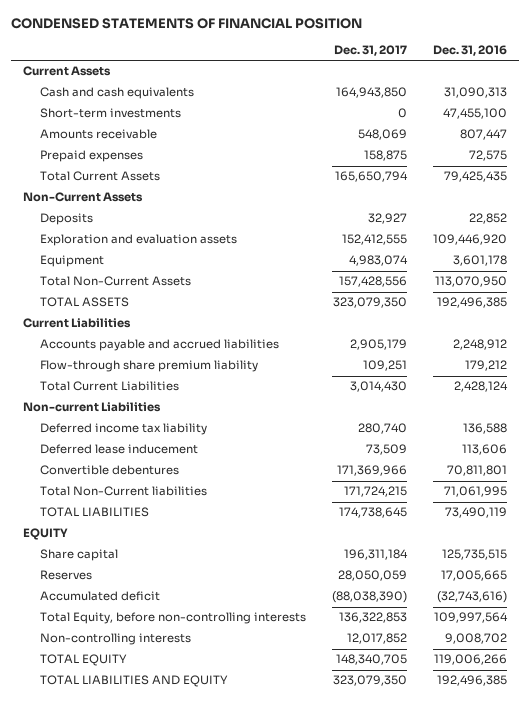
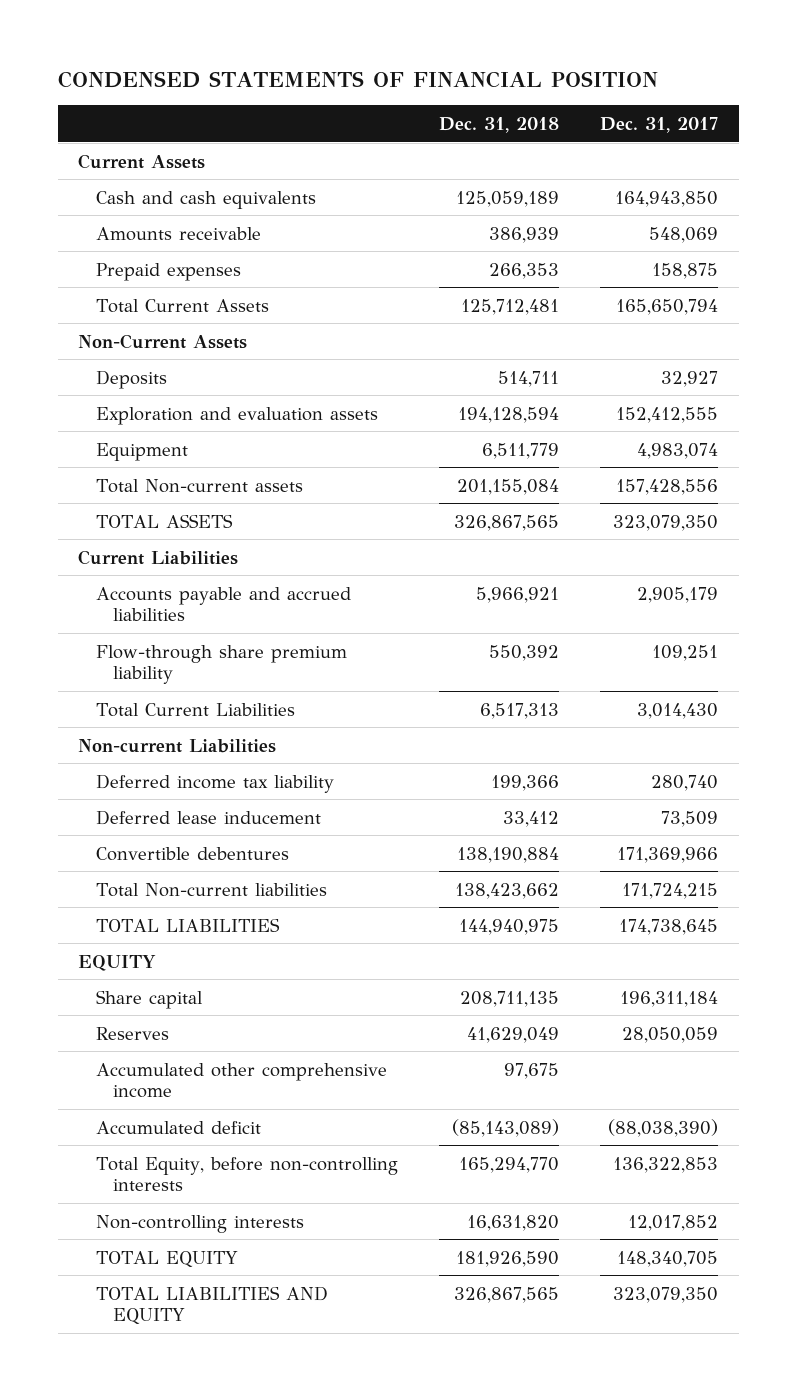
[432,45,507,57] Dec. 31, 2016 -> none
none -> [438,116,559,133] Dec. 31, 2018
[40,108,182,119] Short-term investments -> none
[40,276,192,287] Total Non-Current Assets -> [95,478,303,493] Total Non-current assets
[40,486,208,497] Total Non-Current liabilities -> [95,882,327,897] Total Non-current liabilities
none -> [95,1062,387,1099] Accumulated other comprehensive income

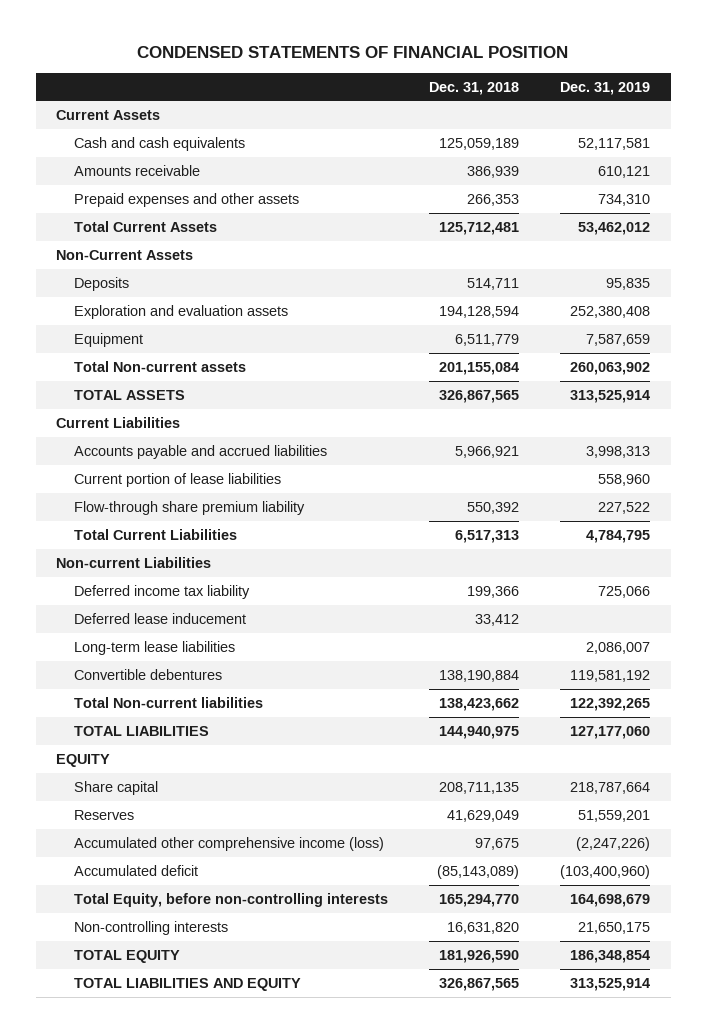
[600,116,719,133] Dec. 31, 2017 -> none
none -> [560,81,651,95] Dec. 31, 2019
[95,262,241,281] Prepaid expenses -> [73,192,299,207] Prepaid expenses and other assets
none -> [73,472,281,487] Current portion of lease liabilities
none -> [73,640,235,655] Long-term lease liabilities
[95,1062,387,1099] Accumulated other comprehensive income -> [73,836,384,851] Accumulated other comprehensive income (loss)

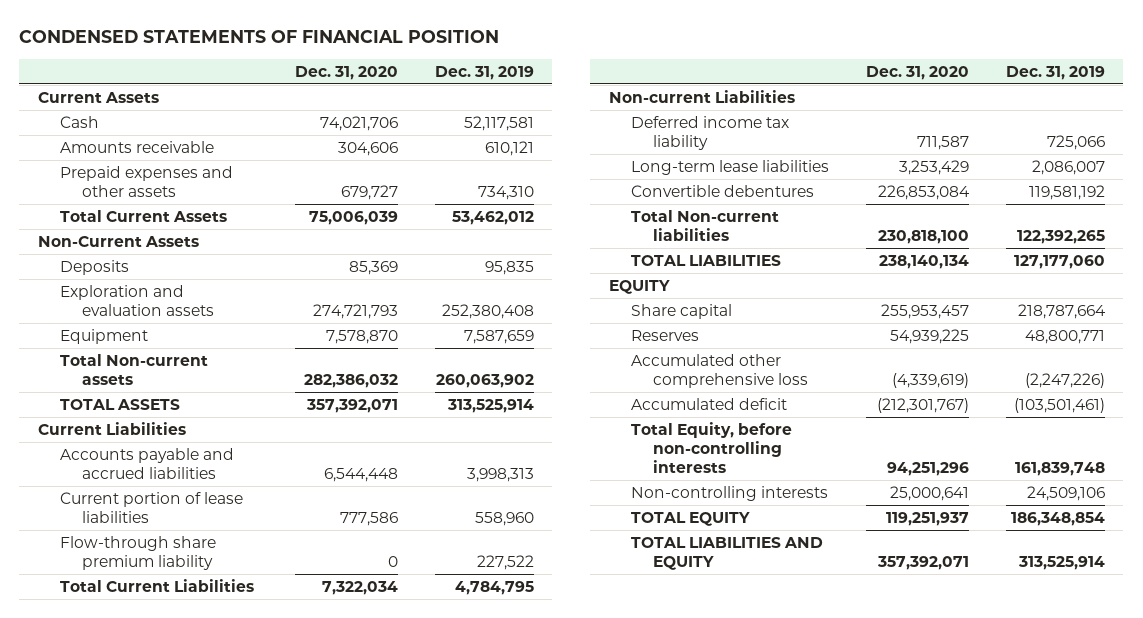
[429,81,520,95] Dec. 31, 2018 -> none
none -> [294,65,398,80] Dec. 31, 2020
[73,136,245,151] Cash and cash equivalents -> [59,115,99,128] Cash
[73,612,246,624] Deferred lease inducement -> none
[578,809,651,822] 51,559,201 -> [1024,329,1105,344] 48,800,771
[73,836,384,851] Accumulated other comprehensive income (loss) -> [630,353,809,388] Accumulated other comprehensive loss
[560,864,651,879] (103,400,960) -> [1013,397,1105,413] (103,501,461)
[570,893,651,907] 164,698,679 -> [1014,461,1105,476] 161,839,748
[578,921,651,934] 21,650,175 -> [1026,485,1105,501] 24,509,106

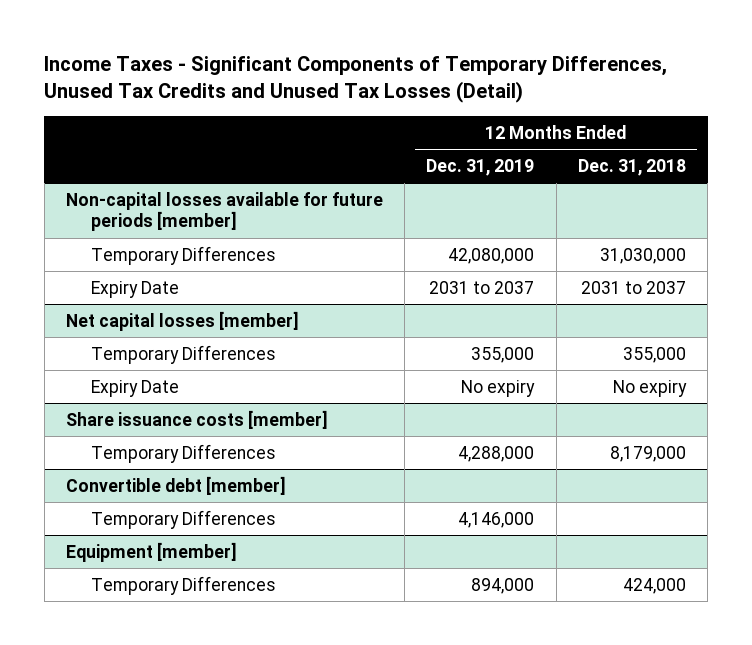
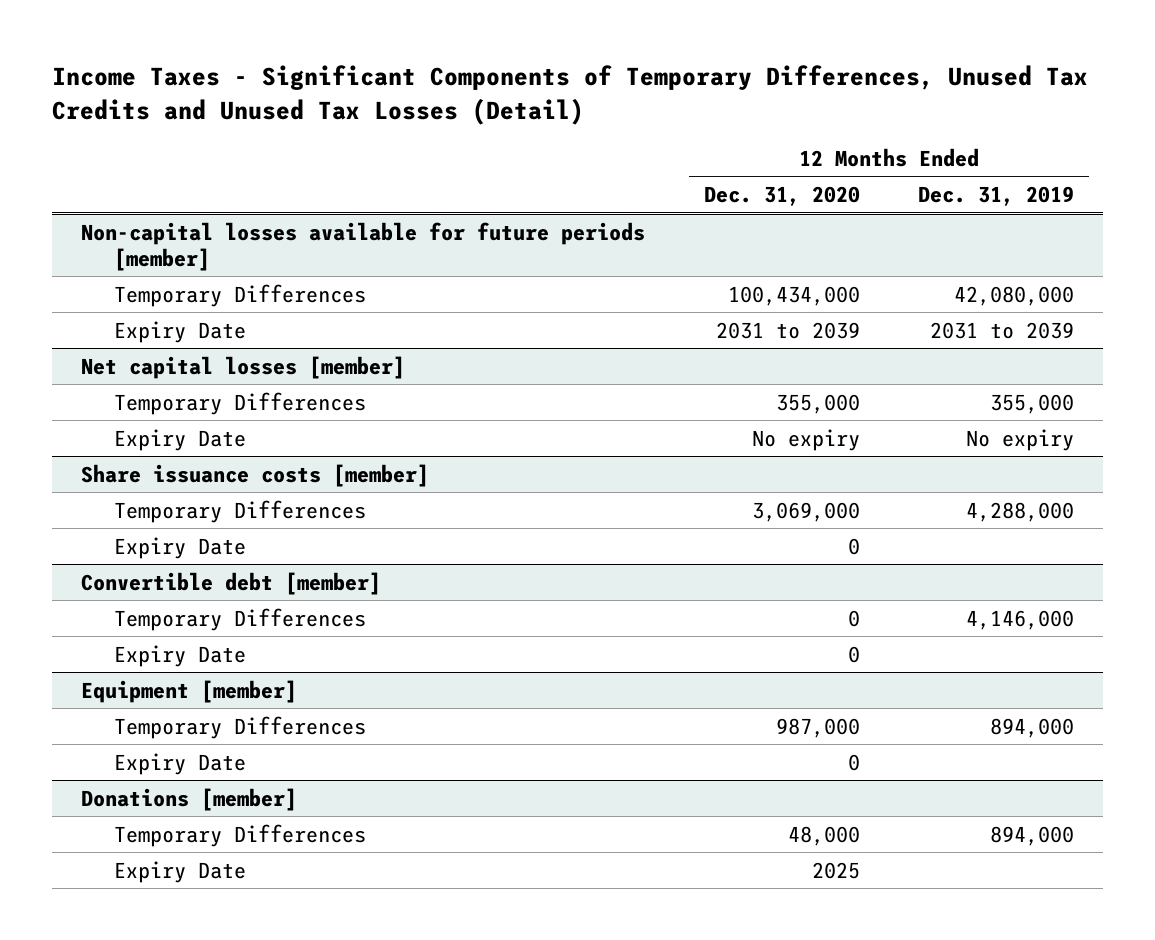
[577,158,686,176] Dec. 31, 2018 -> none
none -> [703,186,860,207] Dec. 31, 2020
[429,280,535,294] 2031 to 2037 -> [929,321,1074,339] 2031 to 2039
none -> [113,536,246,559] Expiry Date
none -> [113,644,246,667] Expiry Date
none -> [113,752,246,775] Expiry Date
none -> [81,787,298,811] Donations [member]
none -> [113,823,366,847] Temporary Differences
none -> [113,860,246,883] Expiry Date

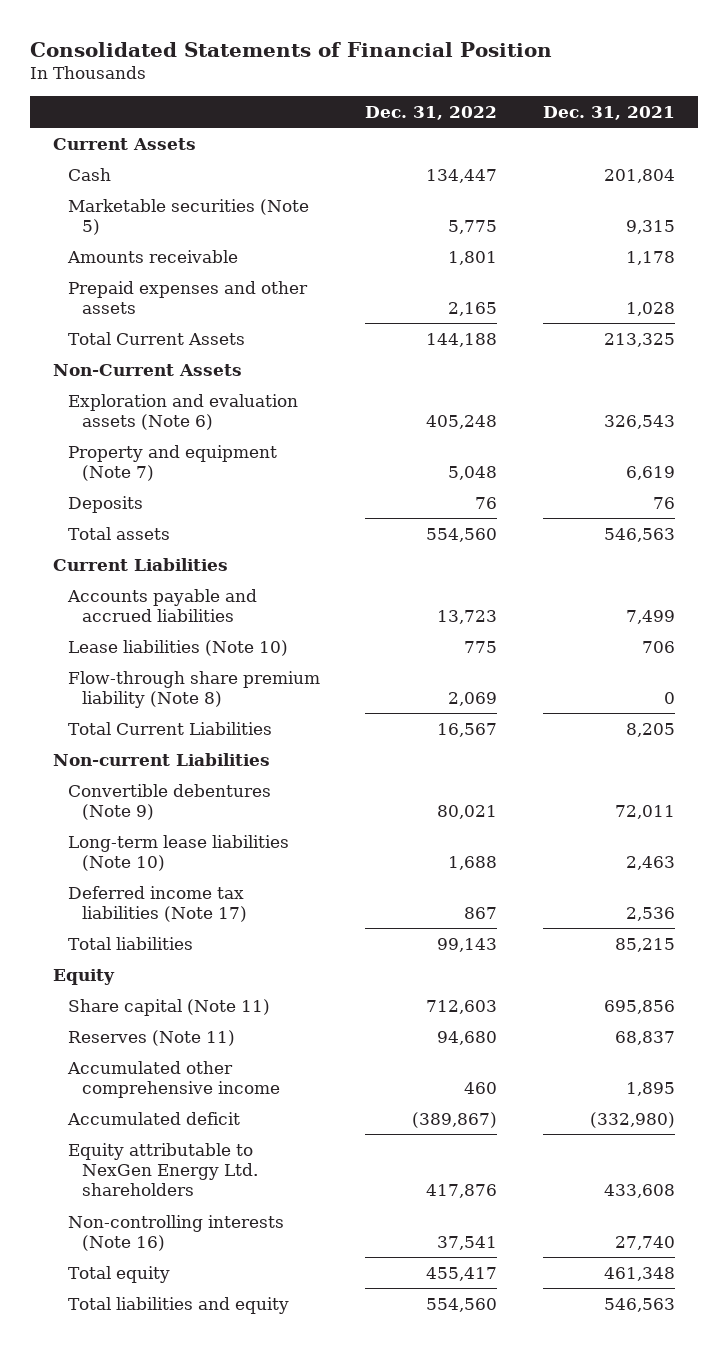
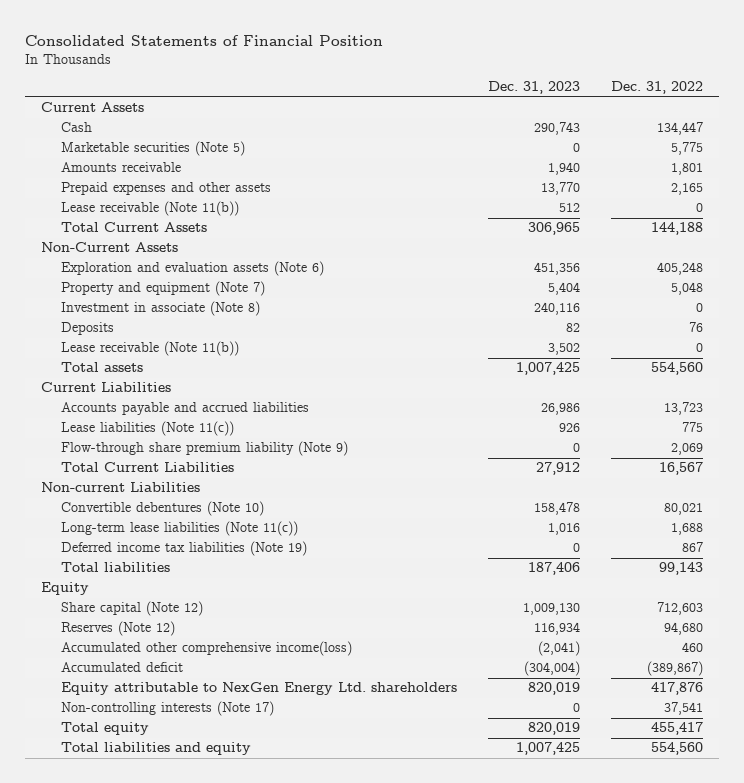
[543,105,676,120] Dec. 31, 2021 -> none
none -> [488,81,581,95] Dec. 31, 2023
none -> [61,201,240,217] Lease receivable (Note 11(b))
none -> [61,301,261,317] Investment in associate (Note 8)
none -> [61,341,240,357] Lease receivable (Note 11(b))
[67,639,288,656] Lease liabilities (Note 10) -> [61,421,235,437] Lease liabilities (Note 11(c))
[67,670,320,708] Flow-through share premium liability (Note 8) -> [61,441,349,457] Flow-through share premium liability (Note 9)
[67,783,271,820] Convertible debentures (Note 9) -> [61,501,265,517] Convertible debentures (Note 10)
[67,834,289,871] Long-term lease liabilities (Note 10) -> [61,521,299,537] Long-term lease liabilities (Note 11(c))
[67,885,248,922] Deferred income tax liabilities (Note 17) -> [61,541,308,557] Deferred income tax liabilities (Note 19)
[67,998,270,1016] Share capital (Note 11) -> [61,601,204,617] Share capital (Note 12)
[67,1029,235,1046] Reserves (Note 11) -> [61,621,176,637] Reserves (Note 12)
[66,1060,281,1098] Accumulated other comprehensive income -> [61,641,353,657] Accumulated other comprehensive income(loss)
[67,1214,284,1251] Non-controlling interests (Note 16) -> [61,701,275,717] Non-controlling interests (Note 17)

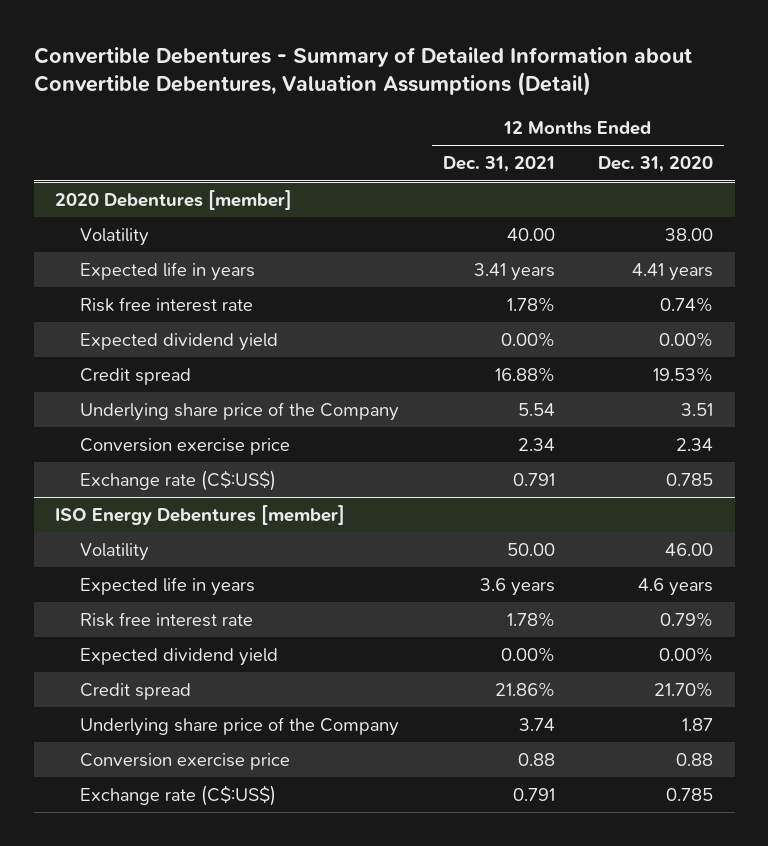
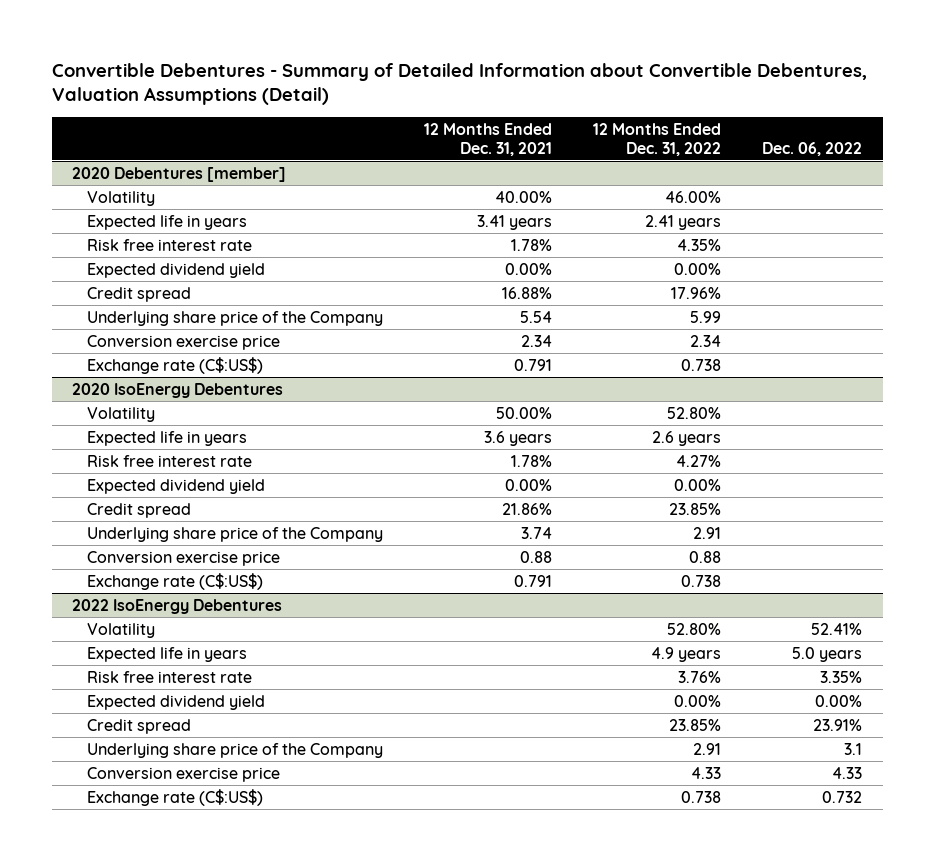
[598,156,714,173] Dec. 31, 2020 -> none
none -> [593,122,722,156] 12 Months Ended Dec. 31, 2022
none -> [762,141,863,156] Dec. 06, 2022
[506,227,555,241] 40.00 -> [494,190,552,203] 40.00%
[55,504,346,525] ISO Energy Debentures [member] -> none
none -> [72,382,284,398] 2020 IsoEnergy Debentures
[506,542,555,556] 50.00 -> [495,406,552,419] 50.00%
none -> [72,598,283,614] 2022 IsoEnergy Debentures
none -> [86,622,155,638] Volatility
none -> [86,646,247,662] Expected life in years
none -> [86,670,252,683] Risk free interest rate
none -> [86,694,265,710] Expected dividend yield
none -> [86,718,191,734] Credit spread
none -> [86,742,383,758] Underlying share price of the Company
none -> [86,766,280,782] Conversion exercise price
none -> [86,788,263,806] Exchange rate (C$:US$)

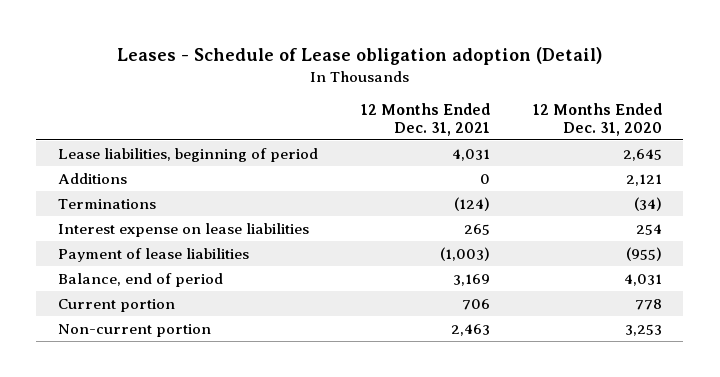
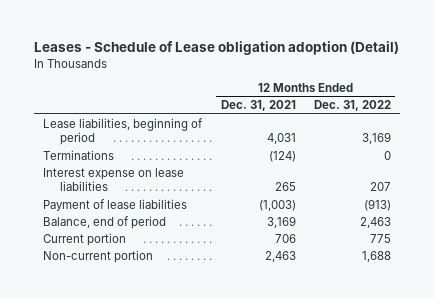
[532,102,662,136] 12 Months Ended Dec. 31, 2020 -> none
none -> [313,100,391,112] Dec. 31, 2022
[57,172,127,184] Additions -> none

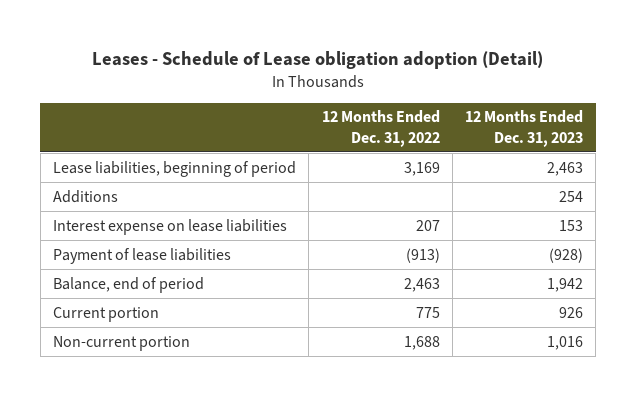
[220,100,296,112] Dec. 31, 2021 -> none
none -> [465,110,584,147] 12 Months Ended Dec. 31, 2023
[43,149,115,160] Terminations -> none
none -> [53,189,119,203] Additions

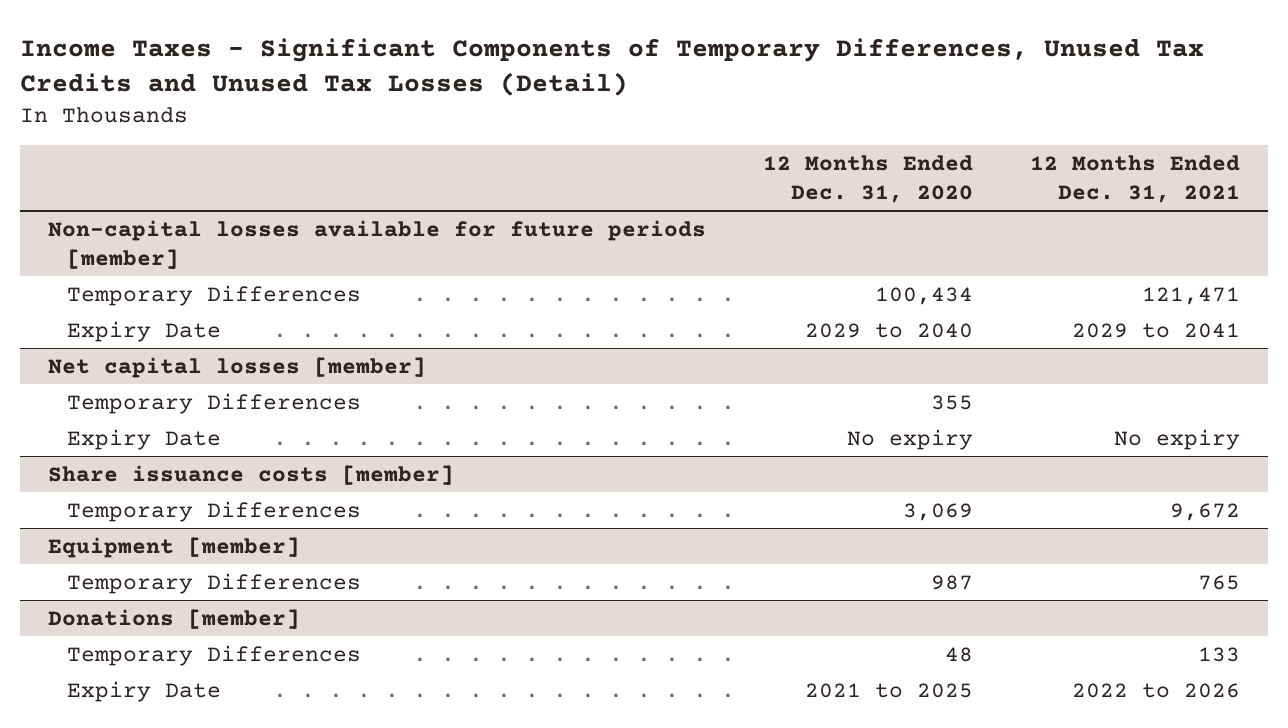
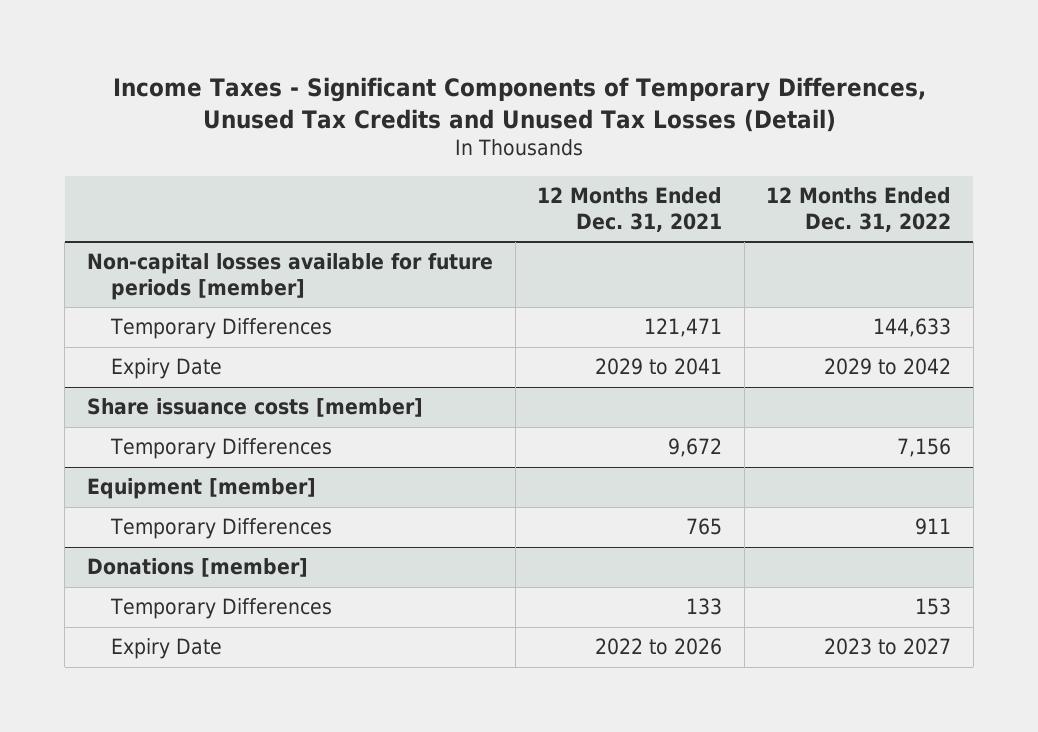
[763,154,974,203] 12 Months Ended Dec. 31, 2020 -> none
none -> [766,187,952,232] 12 Months Ended Dec. 31, 2022
[48,356,427,378] Net capital losses [member] -> none
[67,392,362,414] Temporary Differences -> none
[67,428,222,450] Expiry Date -> none

